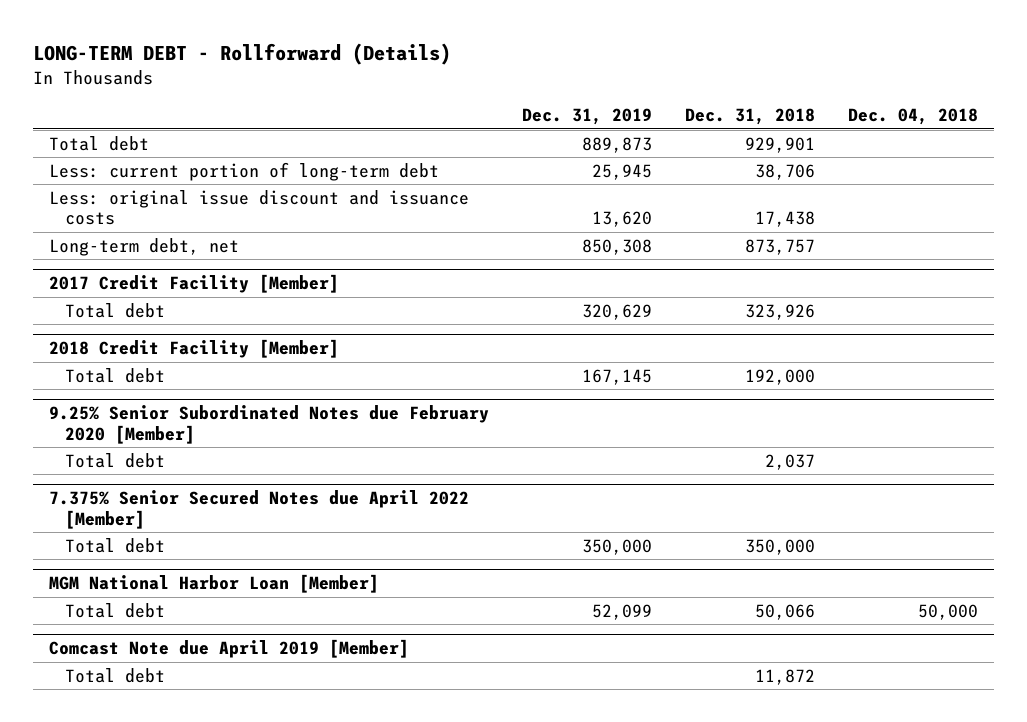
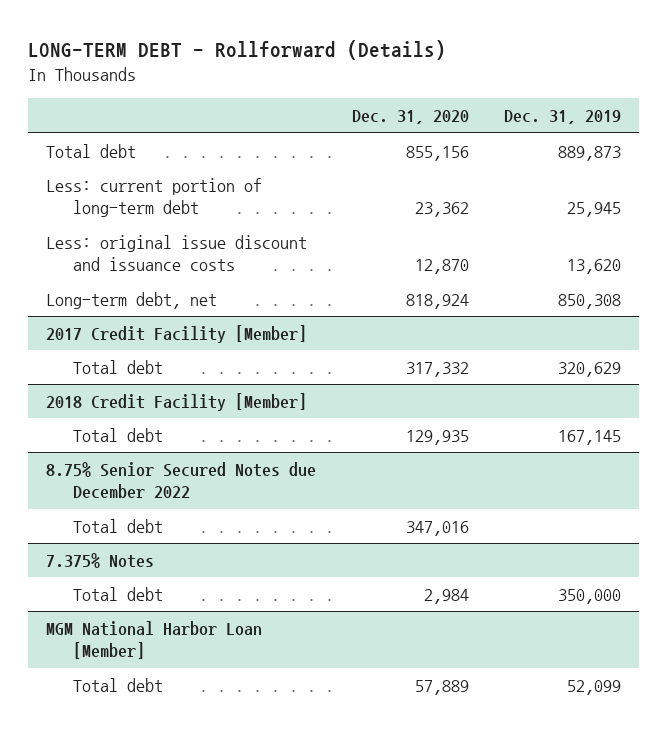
[684,108,815,126] Dec. 31, 2018 -> none
[847,108,978,126] Dec. 04, 2018 -> none
none -> [351,110,469,125] Dec. 31, 2020
[49,405,490,444] 9.25% Senior Subordinated Notes due February 2020 [Member] -> none
none -> [46,461,317,500] 8.75% Senior Secured Notes due December 2022
[49,490,470,529] 7.375% Senior Secured Notes due April 2022 [Member] -> [46,552,155,568] 7.375% Notes
[49,639,410,659] Comcast Note due April 2019 [Member] -> none
[64,667,165,683] Total debt -> none

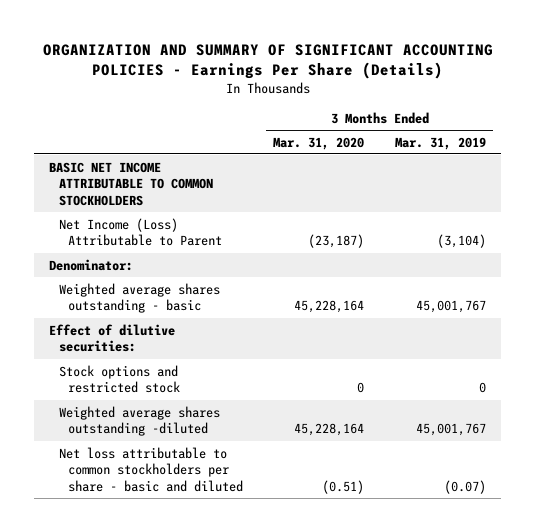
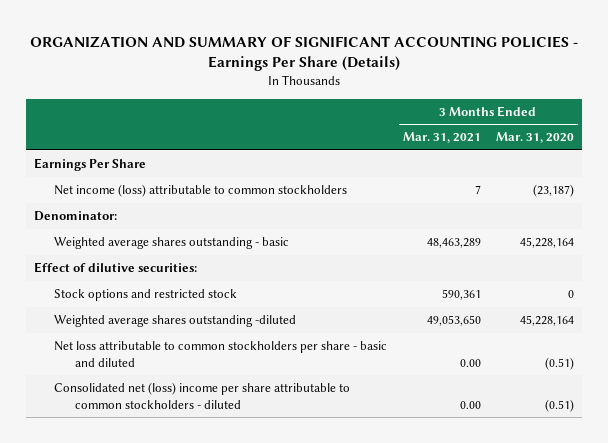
[394,136,486,150] Mar. 31, 2019 -> none
none -> [402,132,481,144] Mar. 31, 2021
[49,161,213,207] BASIC NET INCOME ATTRIBUTABLE TO COMMON STOCKHOLDERS -> [34,158,147,172] Earnings Per Share
[58,217,222,247] Net Income (Loss) Attributable to Parent -> [54,184,348,198] Net income (loss) attributable to common stockholders
none -> [54,382,351,409] Consolidated net (loss) income per share attributable to common stockholders - diluted

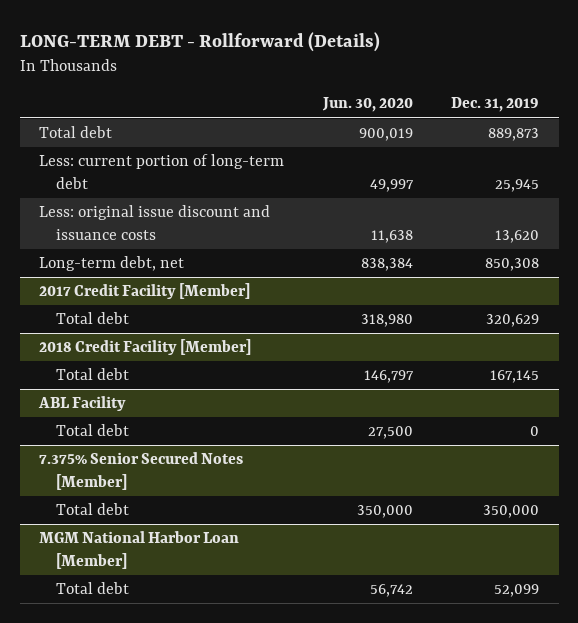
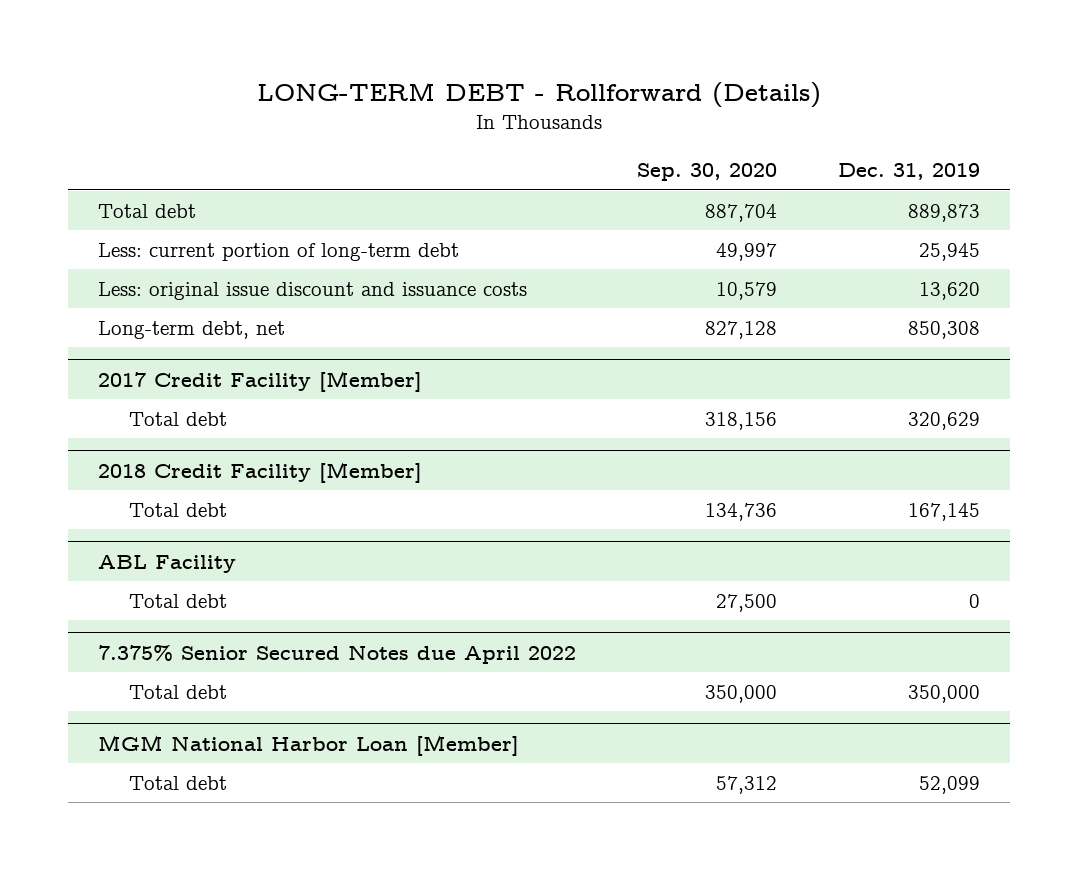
[321,97,413,113] Jun. 30, 2020 -> none
none -> [637,163,778,182] Sep. 30, 2020
[38,452,243,490] 7.375% Senior Secured Notes [Member] -> [98,644,577,664] 7.375% Senior Secured Notes due April 2022

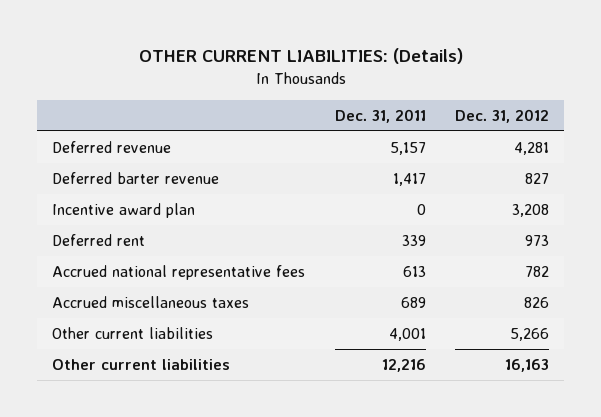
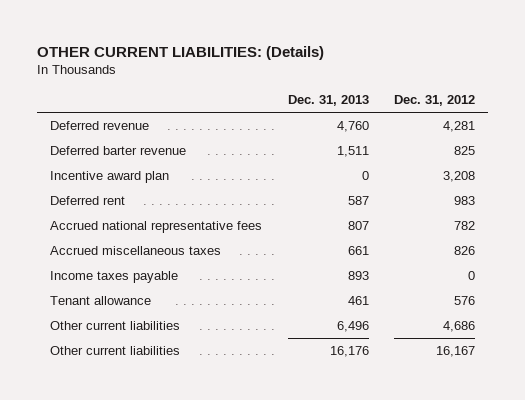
[334,109,426,124] Dec. 31, 2011 -> none
none -> [287,95,369,107] Dec. 31, 2013
[525,172,550,184] 827 -> [454,146,476,156] 825
[525,234,550,246] 973 -> [454,196,476,206] 983
none -> [49,271,178,284] Income taxes payable
none -> [49,296,151,306] Tenant allowance
[510,327,550,341] 5,266 -> [443,321,476,333] 4,686
[505,358,550,372] 16,163 -> [436,346,476,358] 16,167

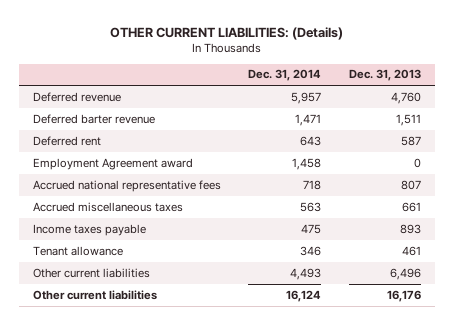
[394,95,476,107] Dec. 31, 2012 -> none
none -> [248,69,322,82] Dec. 31, 2014
[49,171,169,184] Incentive award plan -> none
none -> [32,157,193,170] Employment Agreement award

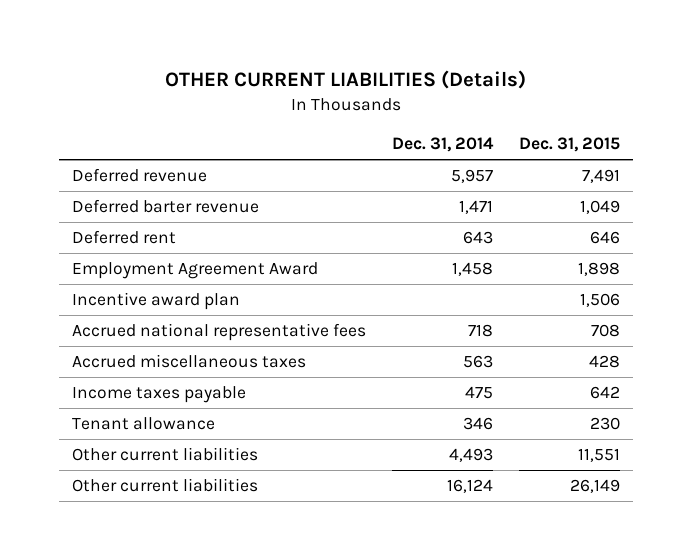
[109,26,343,40] OTHER CURRENT LIABILITIES: (Details) -> [164,70,526,90] OTHER CURRENT LIABILITIES (Details)
[349,69,422,82] Dec. 31, 2013 -> none
none -> [518,137,620,153] Dec. 31, 2015
[32,157,193,170] Employment Agreement award -> [72,262,319,280] Employment Agreement Award
none -> [72,292,241,311] Incentive award plan

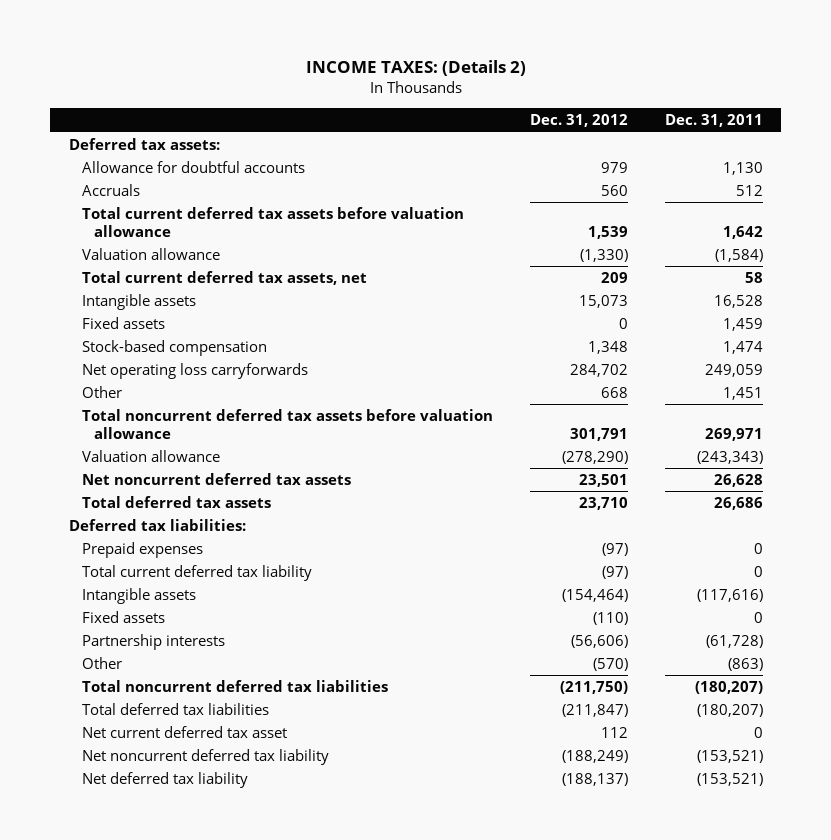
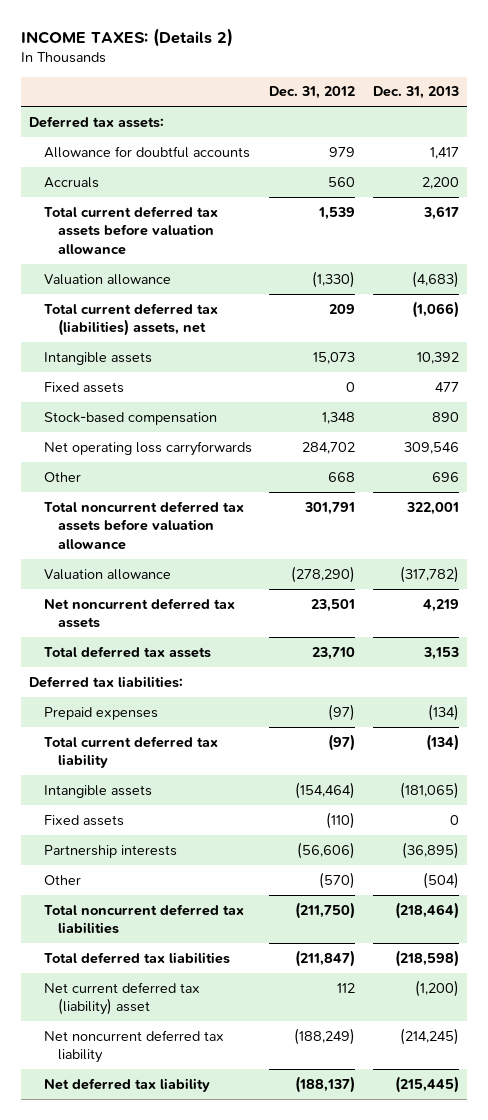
[664,114,763,128] Dec. 31, 2011 -> none
none -> [372,86,459,100] Dec. 31, 2013
[81,270,367,285] Total current deferred tax assets, net -> [43,302,218,337] Total current deferred tax (liabilities) assets, net
[81,725,287,738] Net current deferred tax asset -> [43,981,200,1016] Net current deferred tax (liability) asset

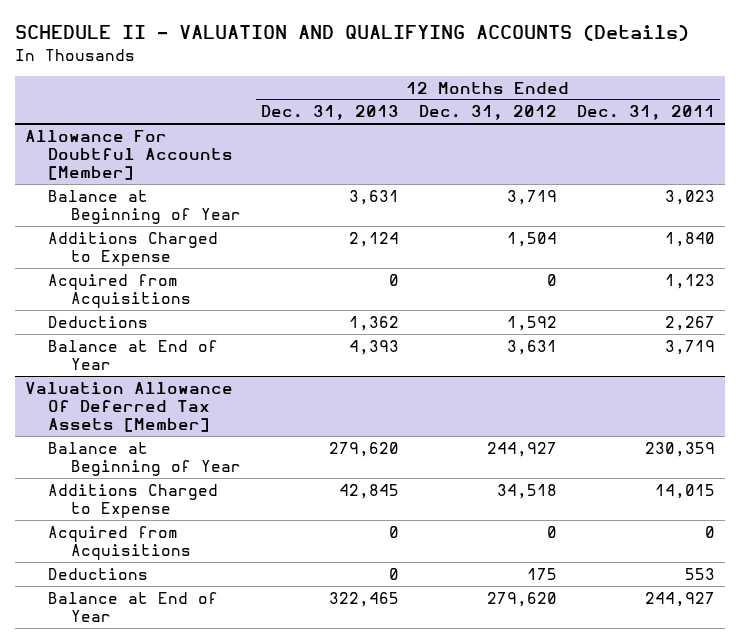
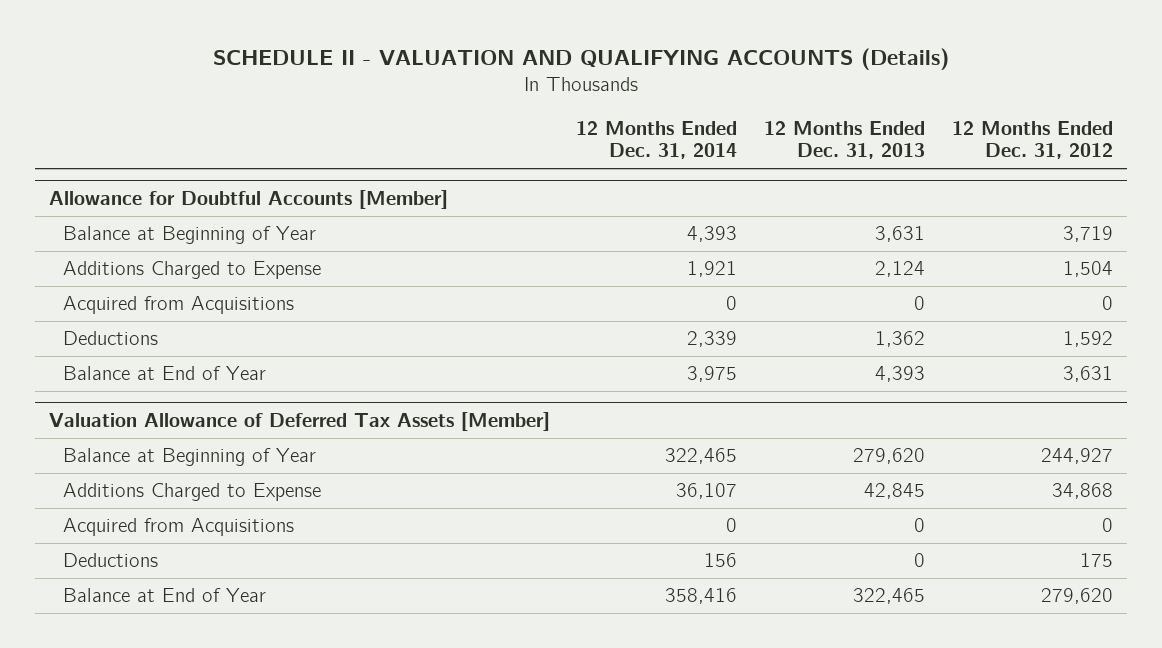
[576,105,715,121] Dec. 31, 2011 -> none
none -> [576,120,738,160] 12 Months Ended Dec. 31, 2014
[25,129,234,180] Allowance For Doubtful Accounts [Member] -> [48,189,448,209] Allowance for Doubtful Accounts [Member]
[25,381,234,432] Valuation Allowance Of Deferred Tax Assets [Member] -> [48,411,550,431] Valuation Allowance of Deferred Tax Assets [Member]
[496,483,557,499] 34,518 -> [1052,483,1114,500] 34,868

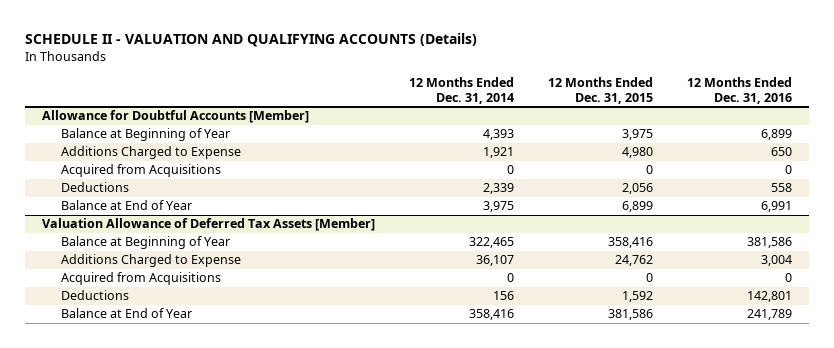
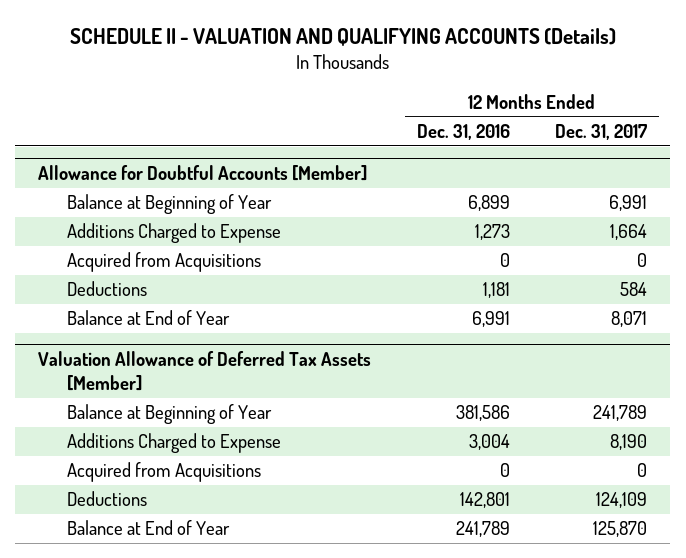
[409,76,515,104] 12 Months Ended Dec. 31, 2014 -> none
[547,76,653,104] 12 Months Ended Dec. 31, 2015 -> none
none -> [555,123,648,140] Dec. 31, 2017
[770,147,792,157] 650 -> [474,224,510,241] 1,273
[770,183,792,193] 558 -> [482,282,510,299] 1,181

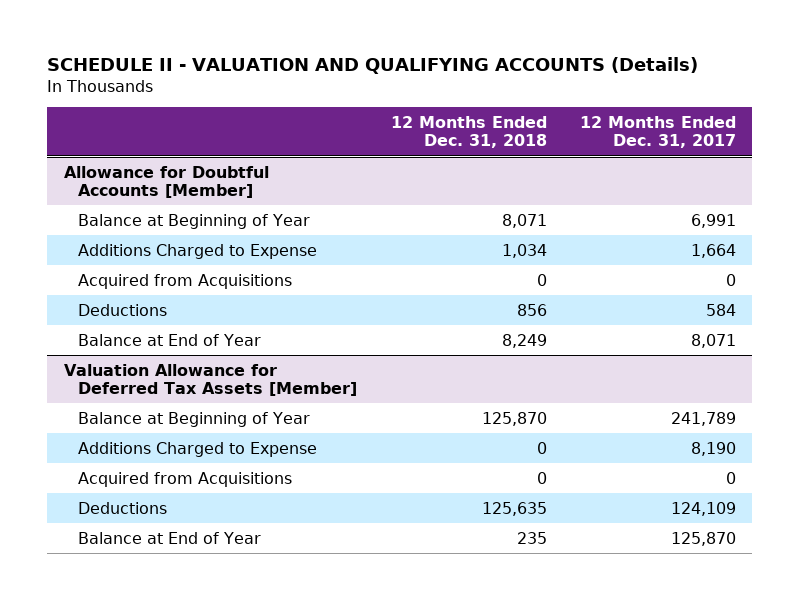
[416,123,510,140] Dec. 31, 2016 -> none
none -> [390,116,547,149] 12 Months Ended Dec. 31, 2018
[38,351,372,391] Valuation Allowance of Deferred Tax Assets [Member] -> [63,363,358,396] Valuation Allowance for Deferred Tax Assets [Member]

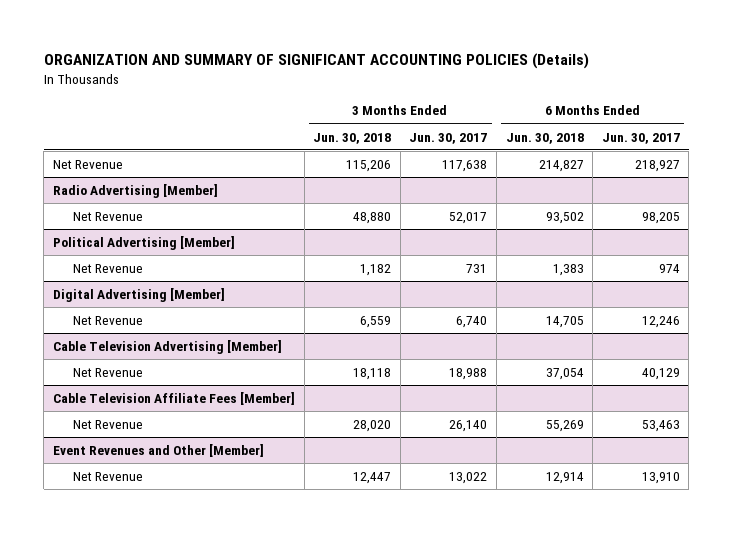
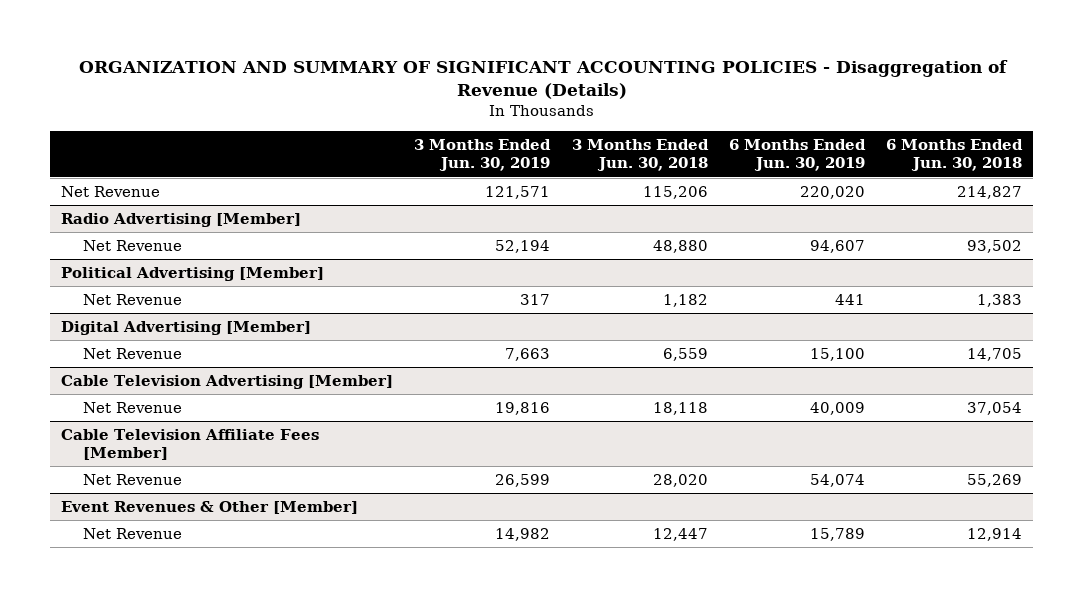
[43,53,589,70] ORGANIZATION AND SUMMARY OF SIGNIFICANT ACCOUNTING POLICIES (Details) -> [78,60,1008,100] ORGANIZATION AND SUMMARY OF SIGNIFICANT ACCOUNTING POLICIES - Disaggregation of Revenue (Details)
[409,132,488,144] Jun. 30, 2017 -> none
[601,132,680,144] Jun. 30, 2017 -> none
none -> [414,139,552,172] 3 Months Ended Jun. 30, 2019
none -> [729,139,867,172] 6 Months Ended Jun. 30, 2019
[53,444,265,458] Event Revenues and Other [Member] -> [60,501,358,515] Event Revenues & Other [Member]

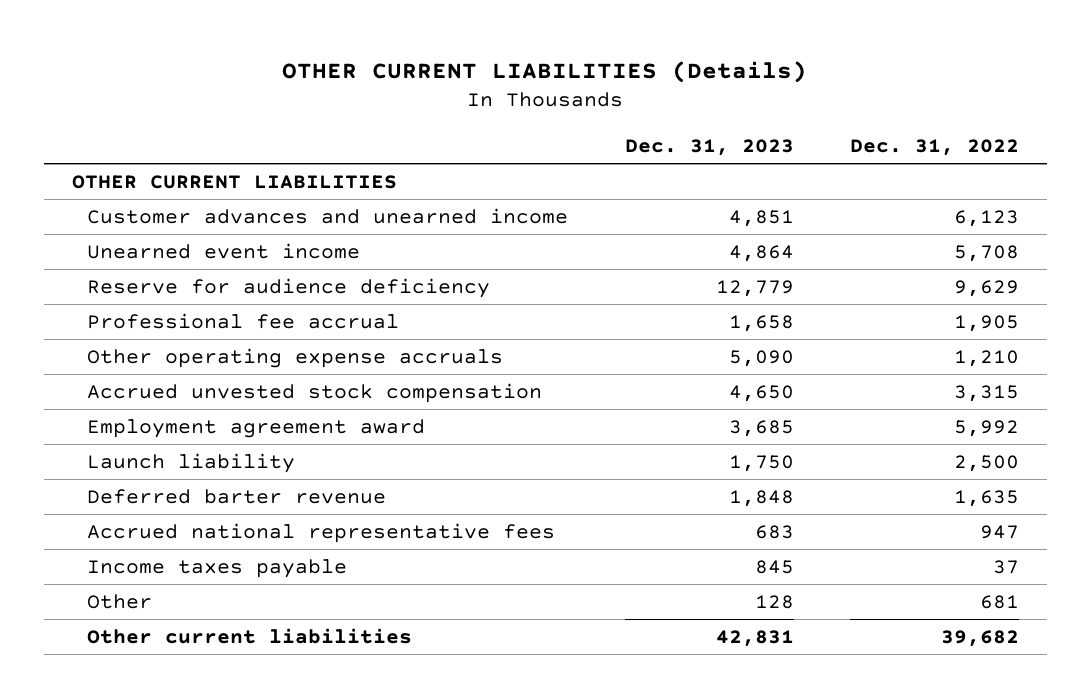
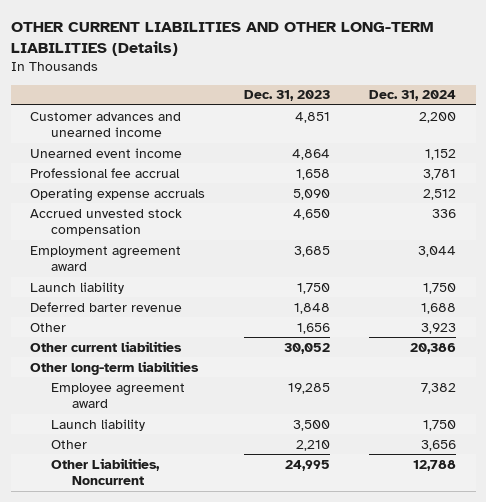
[282,60,808,83] OTHER CURRENT LIABILITIES (Details) -> [10,21,433,56] OTHER CURRENT LIABILITIES AND OTHER LONG-TERM LIABILITIES (Details)
[849,138,1019,156] Dec. 31, 2022 -> none
none -> [369,90,457,102] Dec. 31, 2024
[72,175,398,190] OTHER CURRENT LIABILITIES -> none
[87,278,491,299] Reserve for audience deficiency -> none
[87,348,504,369] Other operating expense accruals -> [30,187,206,202] Operating expense accruals
[87,523,556,544] Accrued national representative fees -> none
[87,559,348,579] Income taxes payable -> none
[754,595,794,610] 128 -> [297,322,331,334] 1,656
[715,630,794,648] 42,831 -> [284,342,331,354] 30,052
none -> [30,360,200,375] Other long-term liabilities
none -> [51,382,186,409] Employee agreement award
none -> [51,418,146,431] Launch liability
none -> [51,439,88,449] Other
none -> [51,457,161,486] Other Liabilities, Noncurrent

